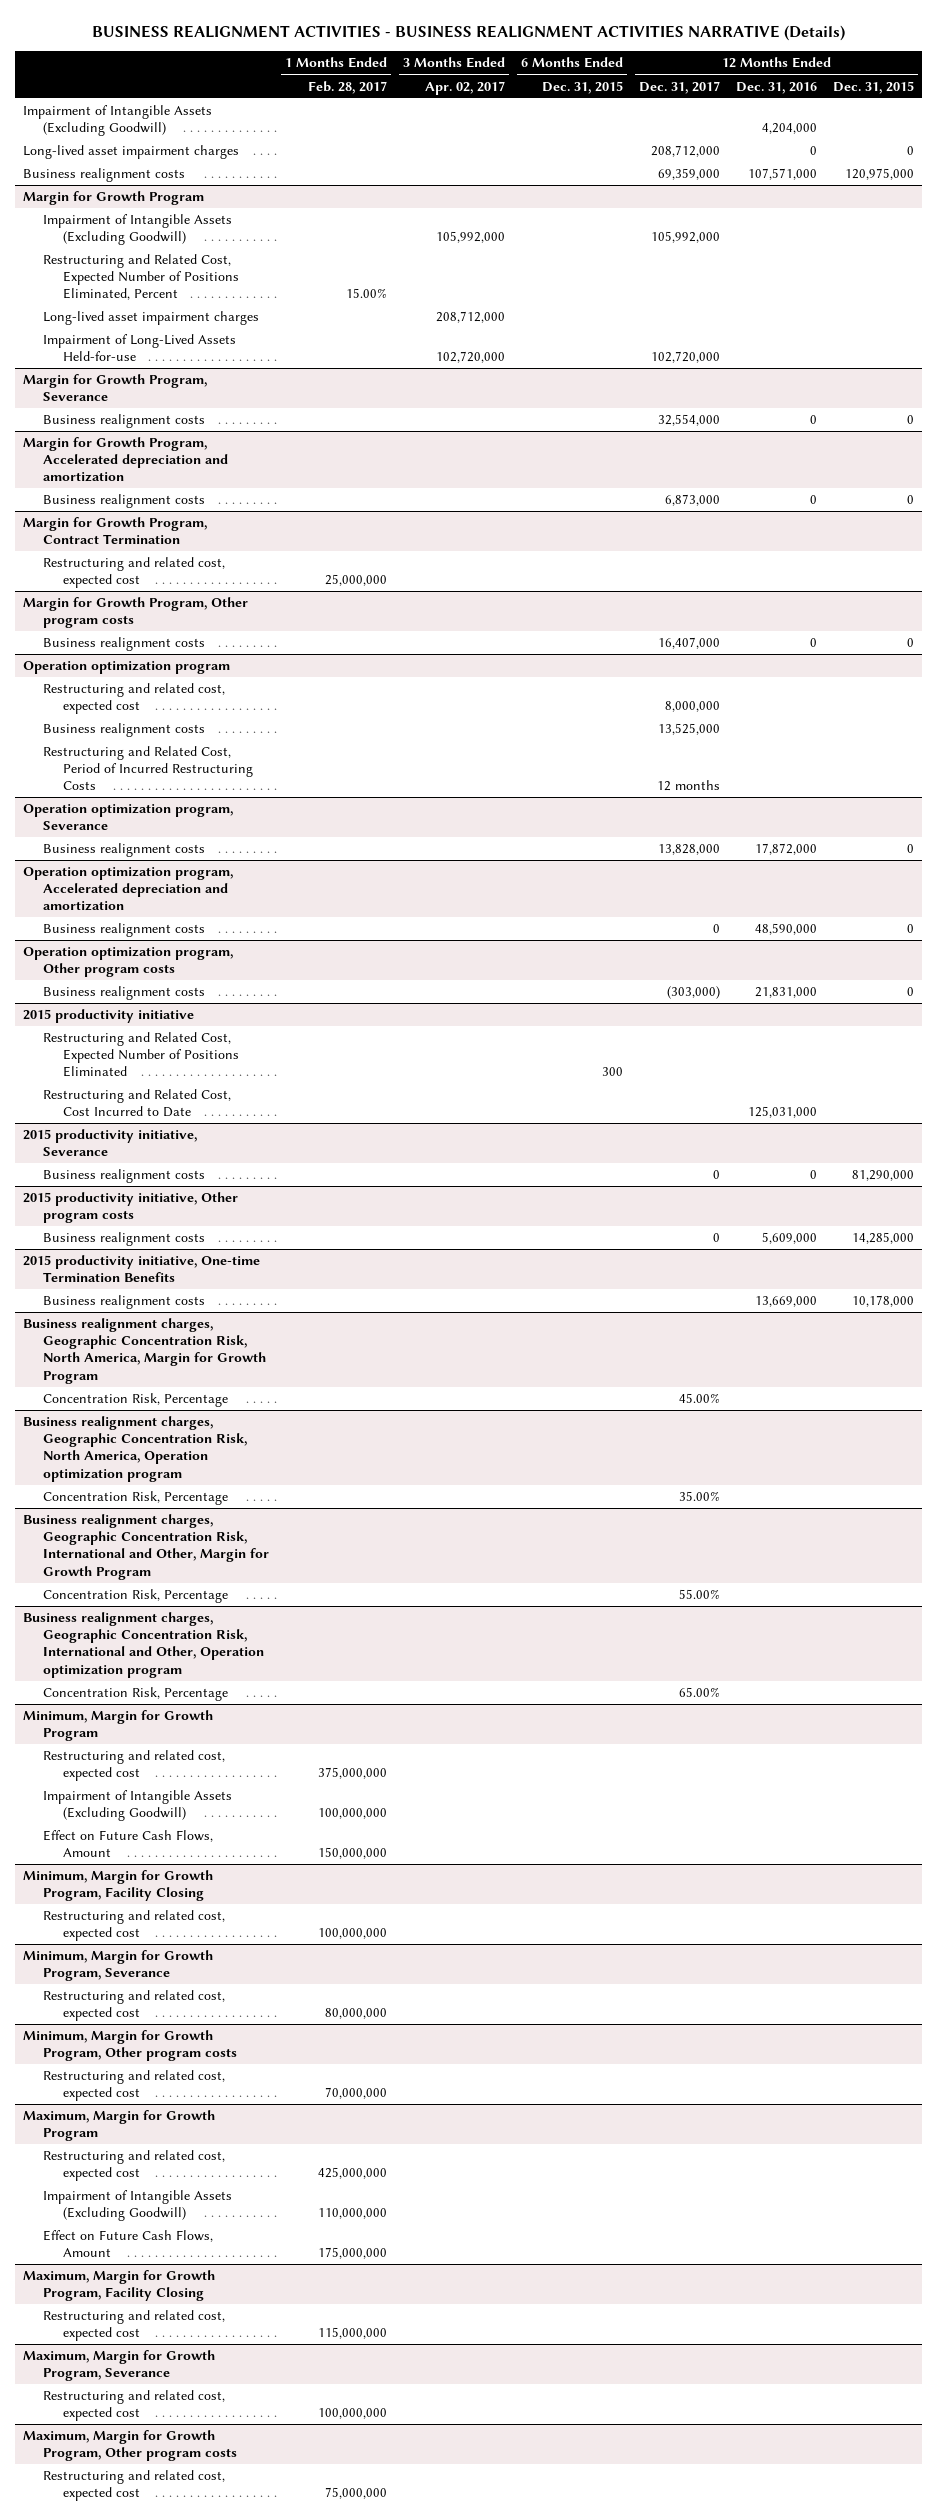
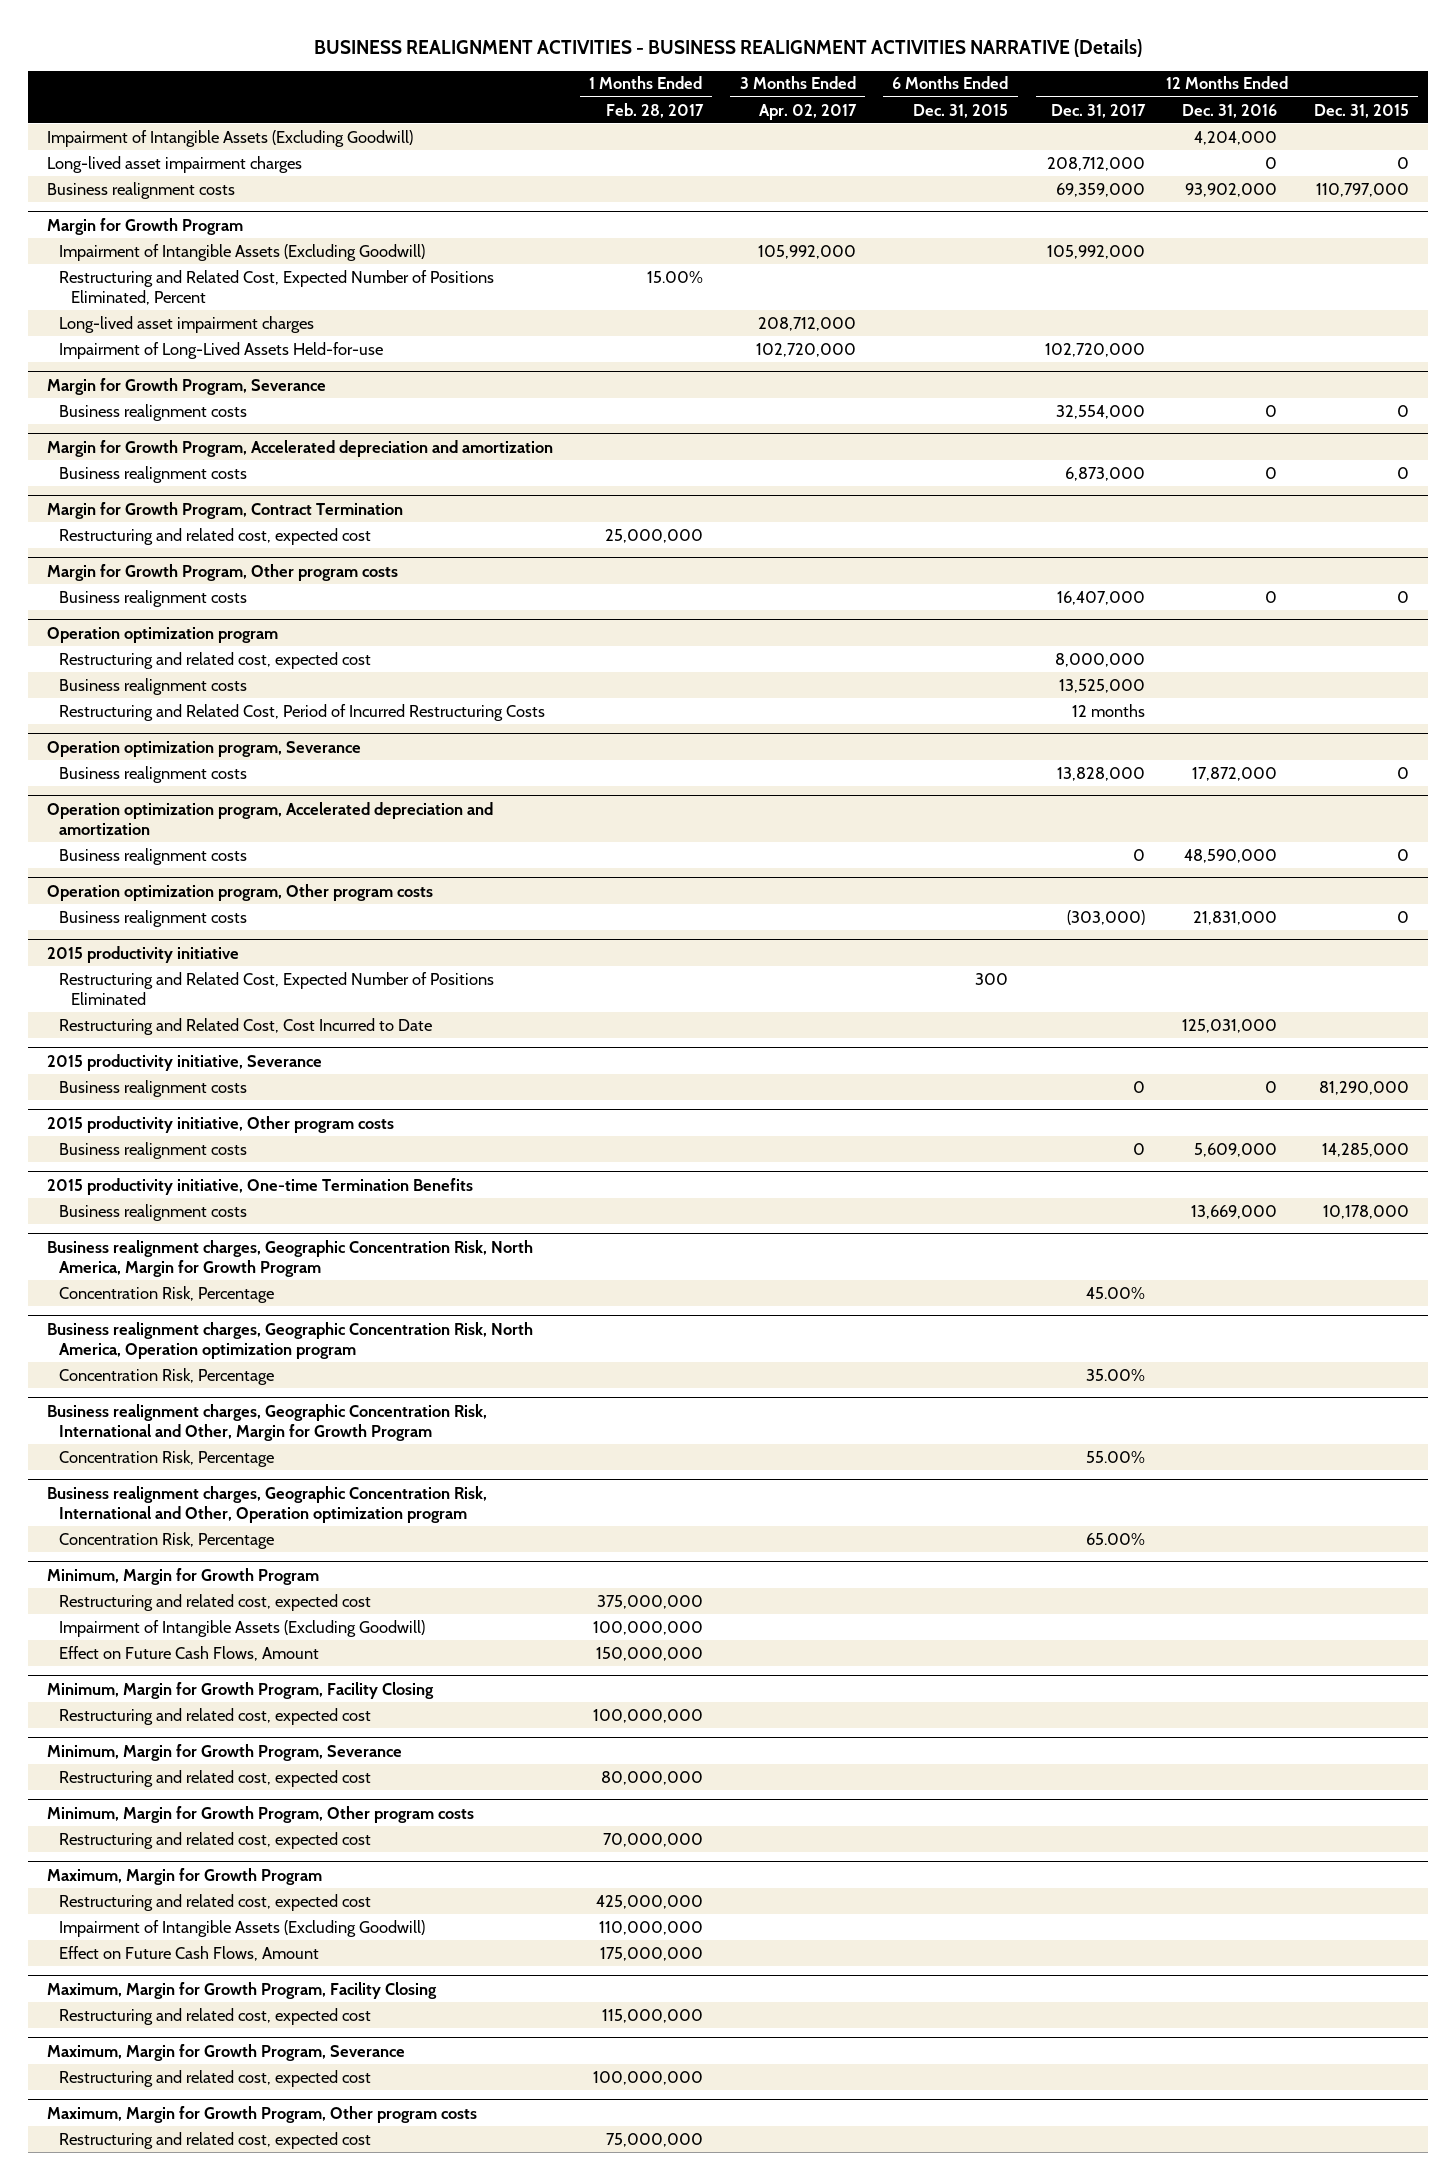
[748,168,818,181] 107,571,000 -> [1185,182,1278,197] 93,902,000
[845,168,915,181] 120,975,000 -> [1316,182,1410,197] 110,797,000

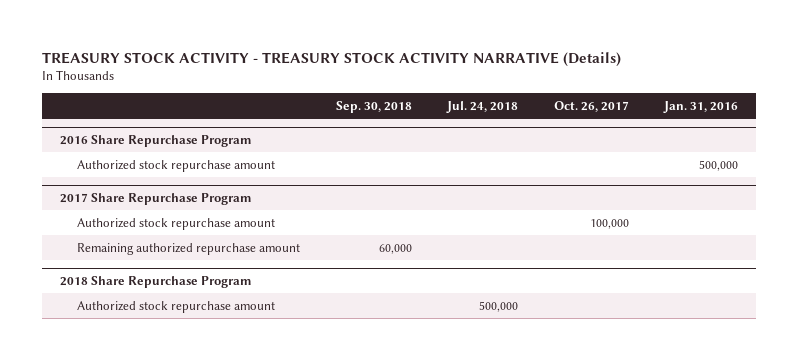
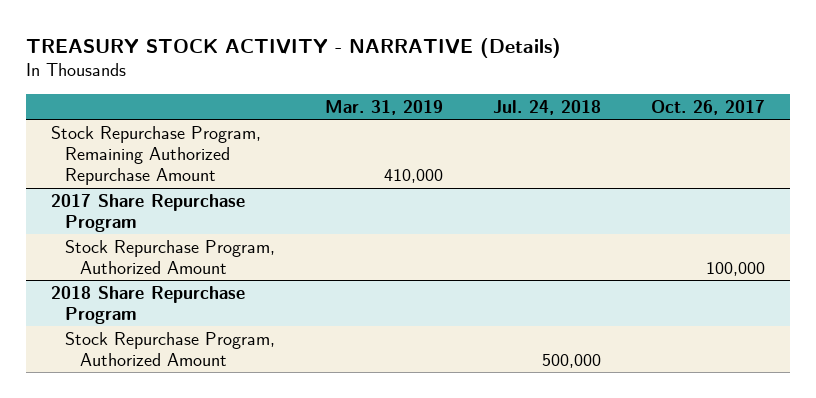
[42,51,622,67] TREASURY STOCK ACTIVITY - TREASURY STOCK ACTIVITY NARRATIVE (Details) -> [25,37,561,58] TREASURY STOCK ACTIVITY - NARRATIVE (Details)
[335,100,412,113] Sep. 30, 2018 -> none
[663,100,739,113] Jan. 31, 2016 -> none
none -> [325,99,444,115] Mar. 31, 2019
[60,135,253,148] 2016 Share Repurchase Program -> none
[76,159,275,172] Authorized stock repurchase amount -> none
none -> [50,125,261,185] Stock Repurchase Program, Remaining Authorized Repurchase Amount
[76,242,300,255] Remaining authorized repurchase amount -> none
[76,217,275,230] Authorized stock repurchase amount -> [65,239,276,274] Stock Repurchase Program, Authorized Amount
[76,300,275,313] Authorized stock repurchase amount -> [65,331,276,366] Stock Repurchase Program, Authorized Amount

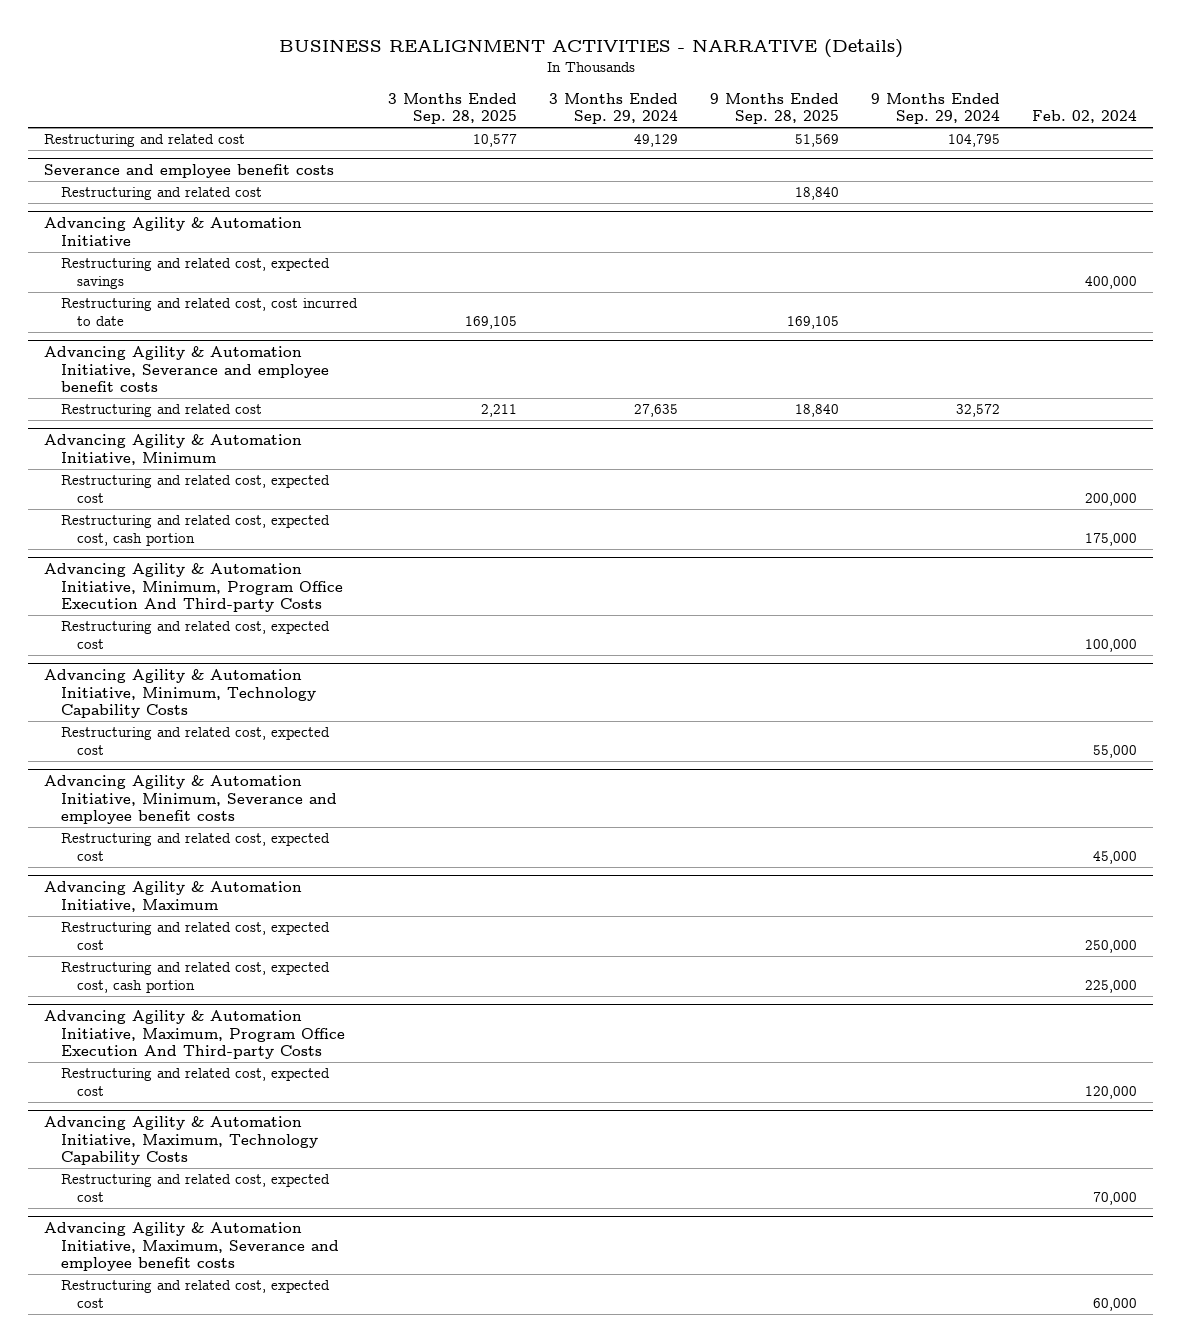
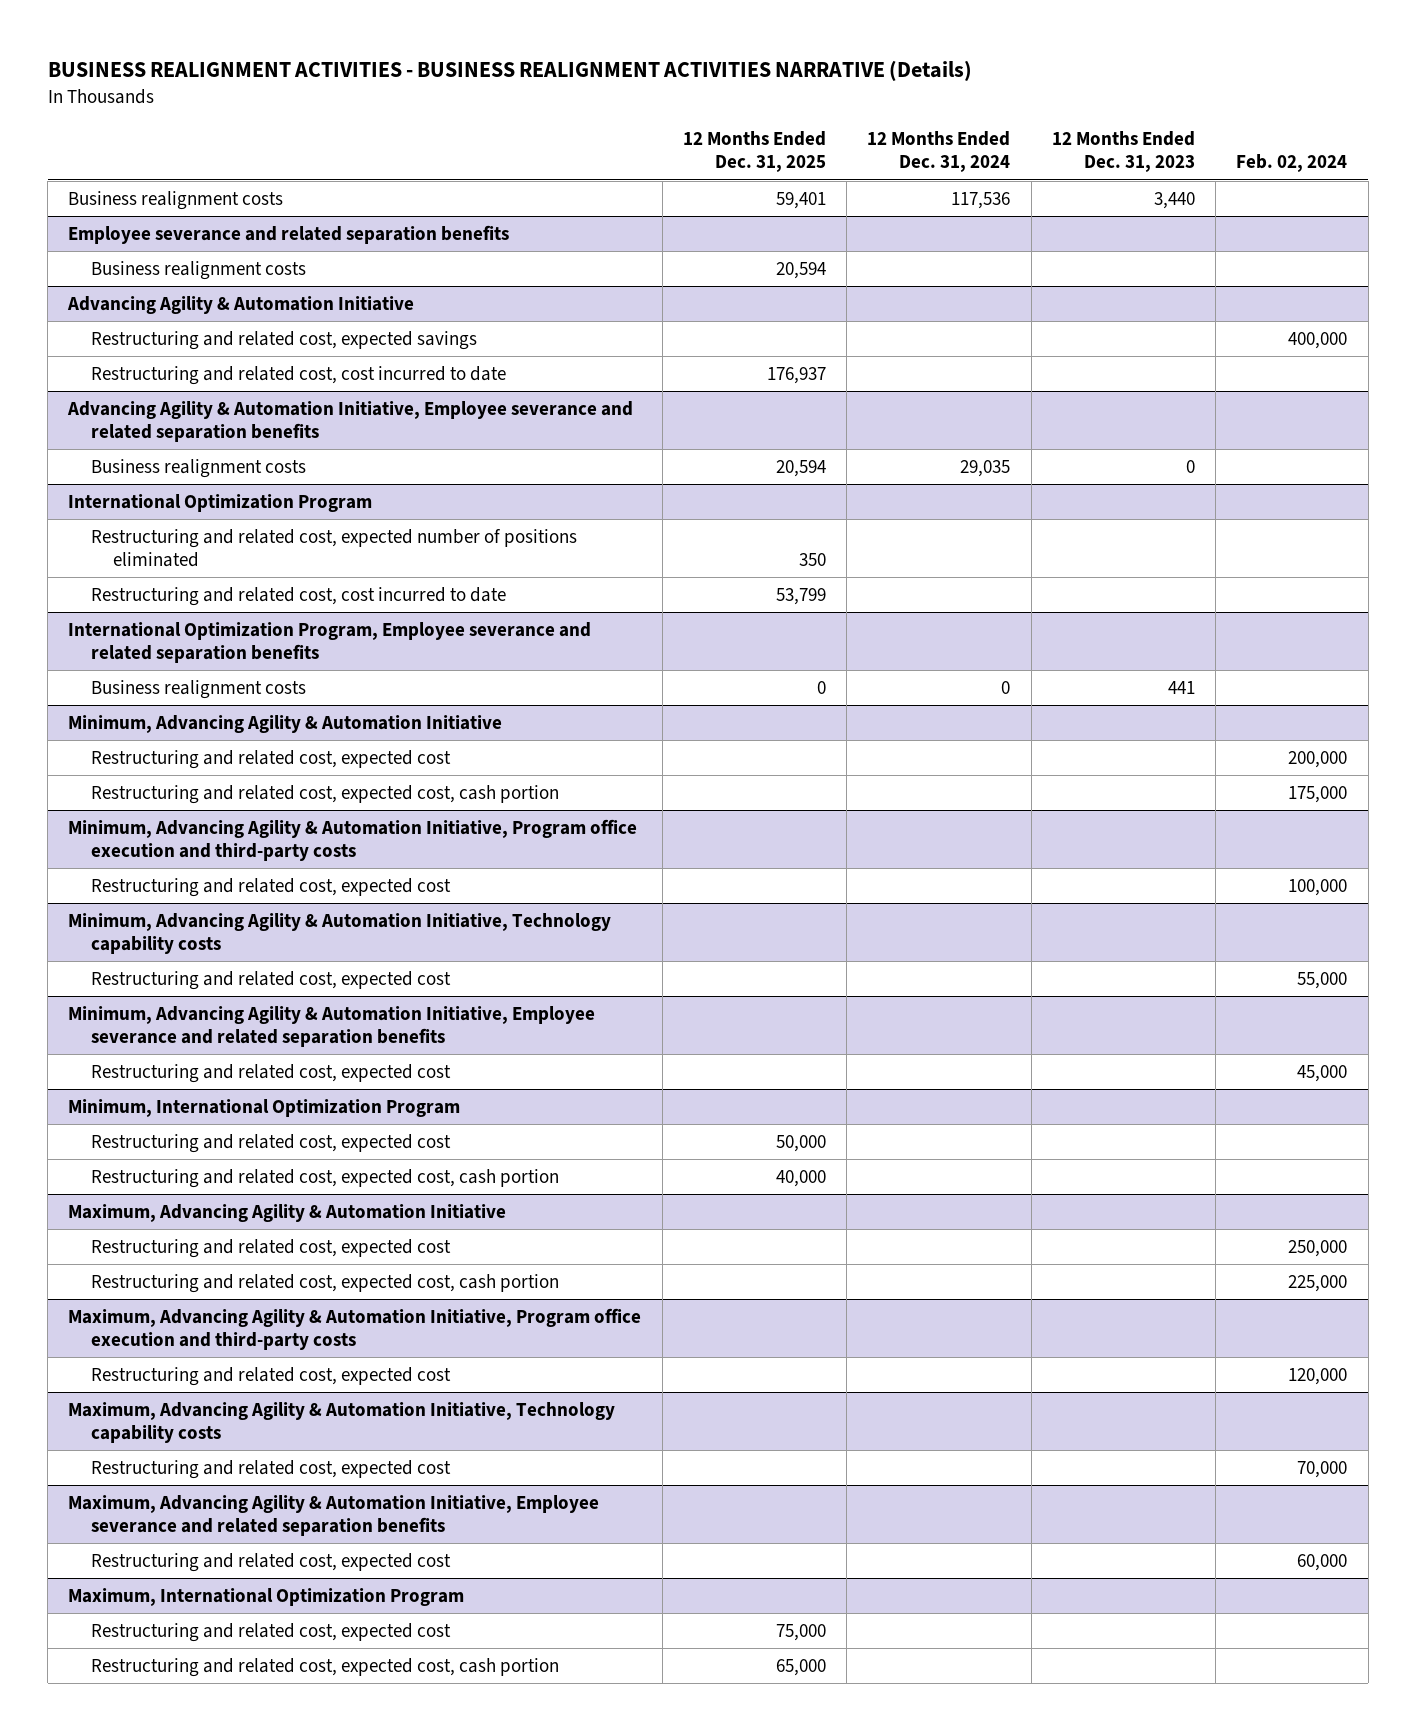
[278,38,903,58] BUSINESS REALIGNMENT ACTIVITIES - NARRATIVE (Details) -> [47,60,972,82] BUSINESS REALIGNMENT ACTIVITIES - BUSINESS REALIGNMENT ACTIVITIES NARRATIVE (Details)
[388,92,518,125] 3 Months Ended Sep. 28, 2025 -> none
[549,92,679,125] 3 Months Ended Sep. 29, 2024 -> none
[710,92,840,125] 9 Months Ended Sep. 28, 2025 -> none
[871,92,1001,125] 9 Months Ended Sep. 29, 2024 -> none
none -> [682,131,826,173] 12 Months Ended Dec. 31, 2025
none -> [867,131,1011,173] 12 Months Ended Dec. 31, 2024
none -> [1051,131,1195,173] 12 Months Ended Dec. 31, 2023
[44,134,246,148] Restructuring and related cost -> [68,190,284,210] Business realignment costs
[44,164,335,179] Severance and employee benefit costs -> [68,224,510,244] Employee severance and related separation benefits
[60,187,262,201] Restructuring and related cost -> [90,260,306,280] Business realignment costs
[44,346,329,393] Advancing Agility & Automation Initiative, Severance and employee benefit costs -> [67,400,634,442] Advancing Agility & Automation Initiative, Employee severance and related separation benefits
[60,404,262,418] Restructuring and related cost -> [90,458,306,478] Business realignment costs
none -> [68,493,373,512] International Optimization Program
none -> [90,528,577,567] Restructuring and related cost, expected number of positions eliminated
none -> [90,586,506,606] Restructuring and related cost, cost incurred to date
none -> [68,621,592,663] International Optimization Program, Employee severance and related separation benefits
none -> [90,679,306,699] Business realignment costs
[44,434,303,465] Advancing Agility & Automation Initiative, Minimum -> [68,714,503,733] Minimum, Advancing Agility & Automation Initiative
[44,563,343,613] Advancing Agility & Automation Initiative, Minimum, Program Office Execution And Third-party Costs -> [68,818,638,861] Minimum, Advancing Agility & Automation Initiative, Program office execution and third-party costs
[44,669,316,719] Advancing Agility & Automation Initiative, Minimum, Technology Capability Costs -> [68,912,612,954] Minimum, Advancing Agility & Automation Initiative, Technology capability costs
[44,775,337,825] Advancing Agility & Automation Initiative, Minimum, Severance and employee benefit costs -> [68,1005,596,1047] Minimum, Advancing Agility & Automation Initiative, Employee severance and related separation benefits
none -> [68,1098,461,1117] Minimum, International Optimization Program
none -> [90,1133,451,1153] Restructuring and related cost, expected cost
none -> [90,1168,559,1188] Restructuring and related cost, expected cost, cash portion
[44,881,303,912] Advancing Agility & Automation Initiative, Maximum -> [68,1203,507,1222] Maximum, Advancing Agility & Automation Initiative
[44,1010,345,1060] Advancing Agility & Automation Initiative, Maximum, Program Office Execution And Third-party Costs -> [68,1307,642,1350] Maximum, Advancing Agility & Automation Initiative, Program office execution and third-party costs
[44,1116,318,1166] Advancing Agility & Automation Initiative, Maximum, Technology Capability Costs -> [68,1401,616,1443] Maximum, Advancing Agility & Automation Initiative, Technology capability costs
[44,1222,339,1272] Advancing Agility & Automation Initiative, Maximum, Severance and employee benefit costs -> [68,1494,600,1536] Maximum, Advancing Agility & Automation Initiative, Employee severance and related separation benefits
none -> [68,1587,465,1606] Maximum, International Optimization Program
none -> [90,1622,451,1642] Restructuring and related cost, expected cost
none -> [90,1657,559,1677] Restructuring and related cost, expected cost, cash portion

